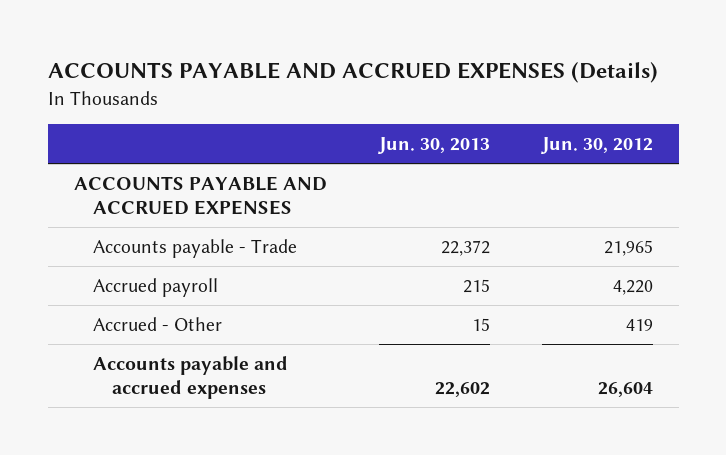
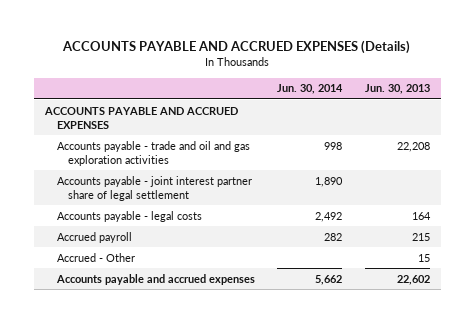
[540,137,653,155] Jun. 30, 2012 -> none
none -> [277,84,344,95] Jun. 30, 2014
[92,238,297,258] Accounts payable - Trade -> [56,140,250,166] Accounts payable - trade and oil and gas exploration activities
[440,239,490,256] 22,372 -> [396,141,430,152] 22,208
none -> [56,175,252,201] Accounts payable - joint interest partner share of legal settlement
none -> [56,210,202,222] Accounts payable - legal costs

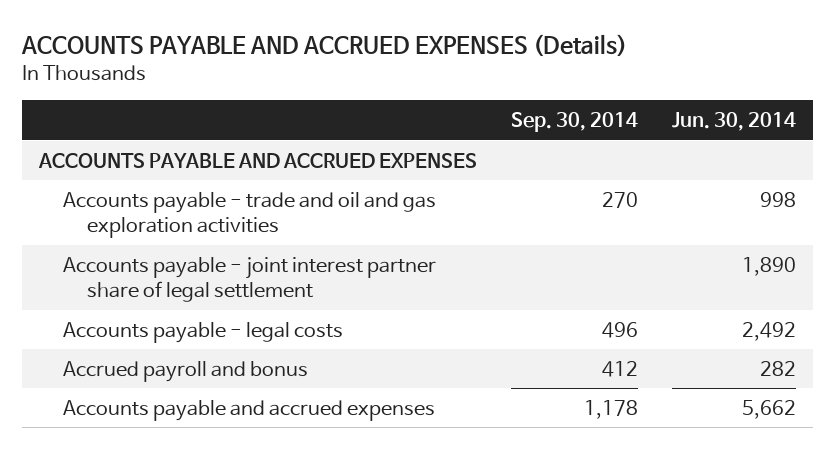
[364,84,430,95] Jun. 30, 2013 -> none
none -> [510,112,638,133] Sep. 30, 2014
[56,252,135,262] Accrued - Other -> none
[56,231,132,243] Accrued payroll -> [63,360,309,382] Accrued payroll and bonus

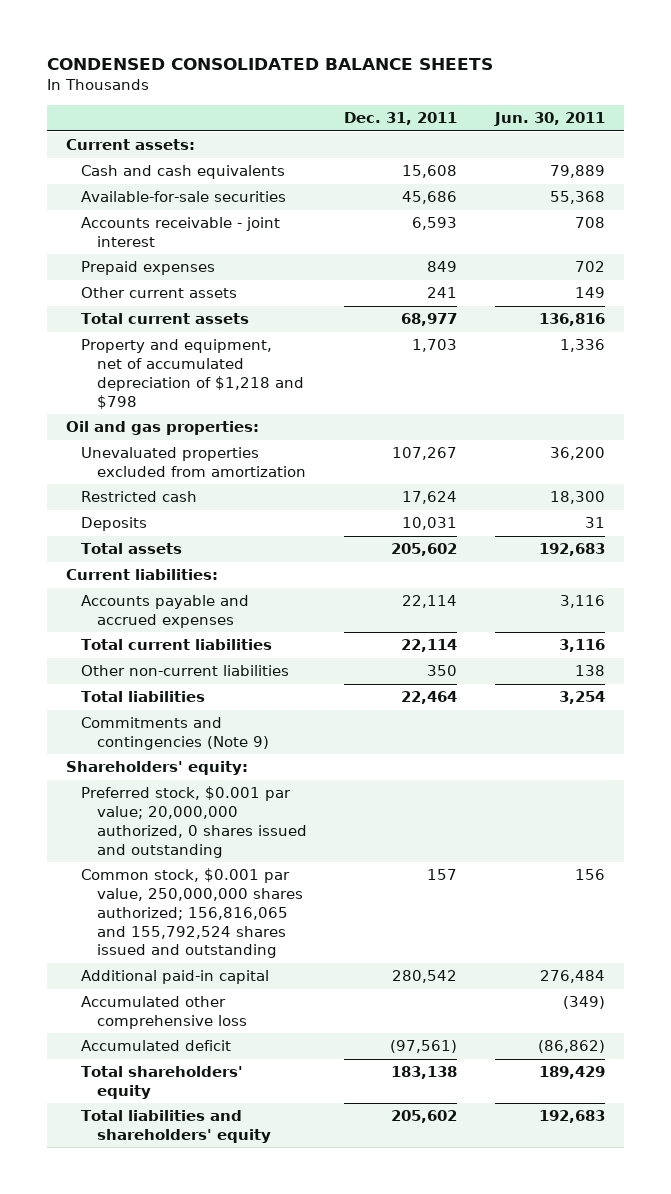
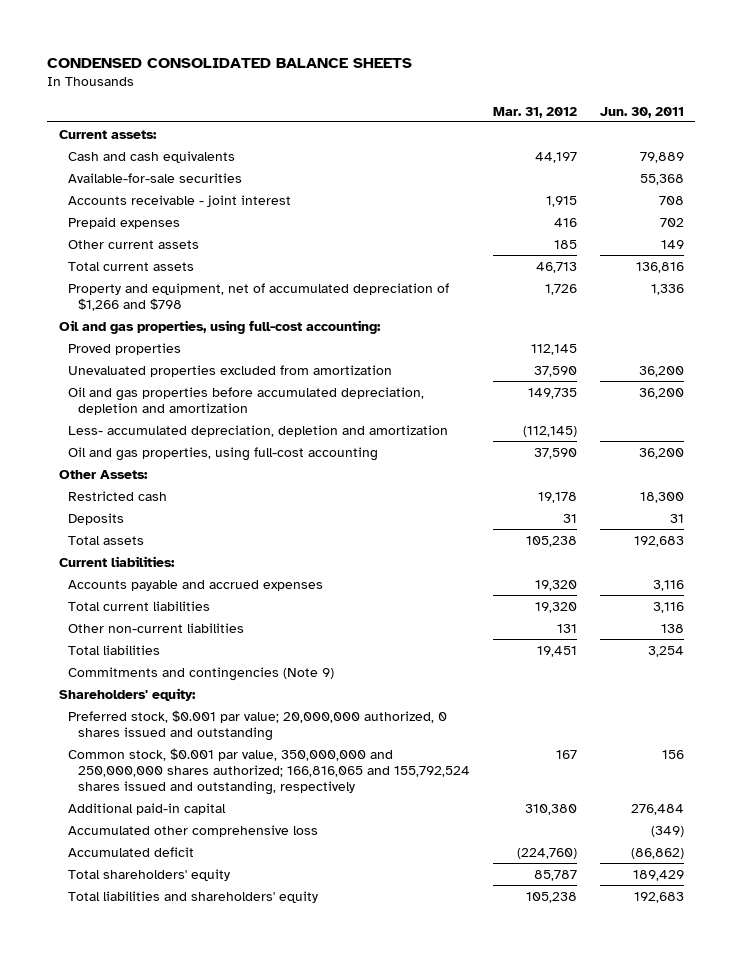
[344,112,458,126] Dec. 31, 2011 -> none
none -> [492,106,577,118] Mar. 31, 2012
[81,339,304,409] Property and equipment, net of accumulated depreciation of $1,218 and $798 -> [68,282,450,311] Property and equipment, net of accumulated depreciation of $1,266 and $798
[65,421,259,436] Oil and gas properties: -> [58,319,381,334] Oil and gas properties, using full-cost accounting:
none -> [68,342,182,355] Proved properties
none -> [68,386,425,415] Oil and gas properties before accumulated depreciation, depletion and amortization
none -> [68,424,449,437] Less- accumulated depreciation, depletion and amortization
none -> [68,446,379,461] Oil and gas properties, using full-cost accounting
none -> [58,469,148,479] Other Assets:
[81,868,303,959] Common stock, $0.001 par value, 250,000,000 shares authorized; 156,816,065 and 155,792,524 shares issued and outstanding -> [68,747,471,795] Common stock, $0.001 par value, 350,000,000 and 250,000,000 shares authorized; 166,816,065 and 155,792,524 shares issued and outstanding, respectively

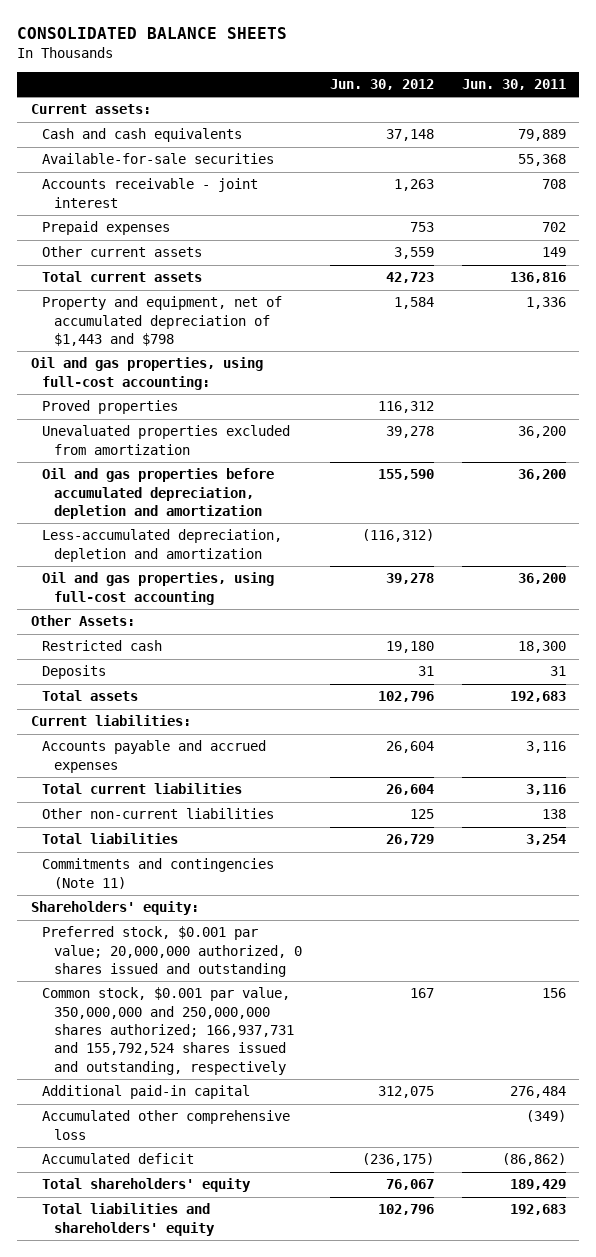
[47,58,413,69] CONDENSED CONSOLIDATED BALANCE SHEETS -> [16,26,287,39] CONSOLIDATED BALANCE SHEETS
[492,106,577,118] Mar. 31, 2012 -> none
none -> [329,79,434,91] Jun. 30, 2012
[68,282,450,311] Property and equipment, net of accumulated depreciation of $1,266 and $798 -> [42,296,283,347] Property and equipment, net of accumulated depreciation of $1,443 and $798
[68,424,449,437] Less- accumulated depreciation, depletion and amortization -> [42,529,283,562] Less-accumulated depreciation, depletion and amortization
[68,666,335,681] Commitments and contingencies (Note 9) -> [42,858,275,889] Commitments and contingencies (Note 11)
[68,747,471,795] Common stock, $0.001 par value, 350,000,000 and 250,000,000 shares authorized; 166,816,065 and 155,792,524 shares issued and outstanding, respectively -> [42,987,295,1075] Common stock, $0.001 par value, 350,000,000 and 250,000,000 shares authorized; 166,937,731 and 155,792,524 shares issued and outstanding, respectively

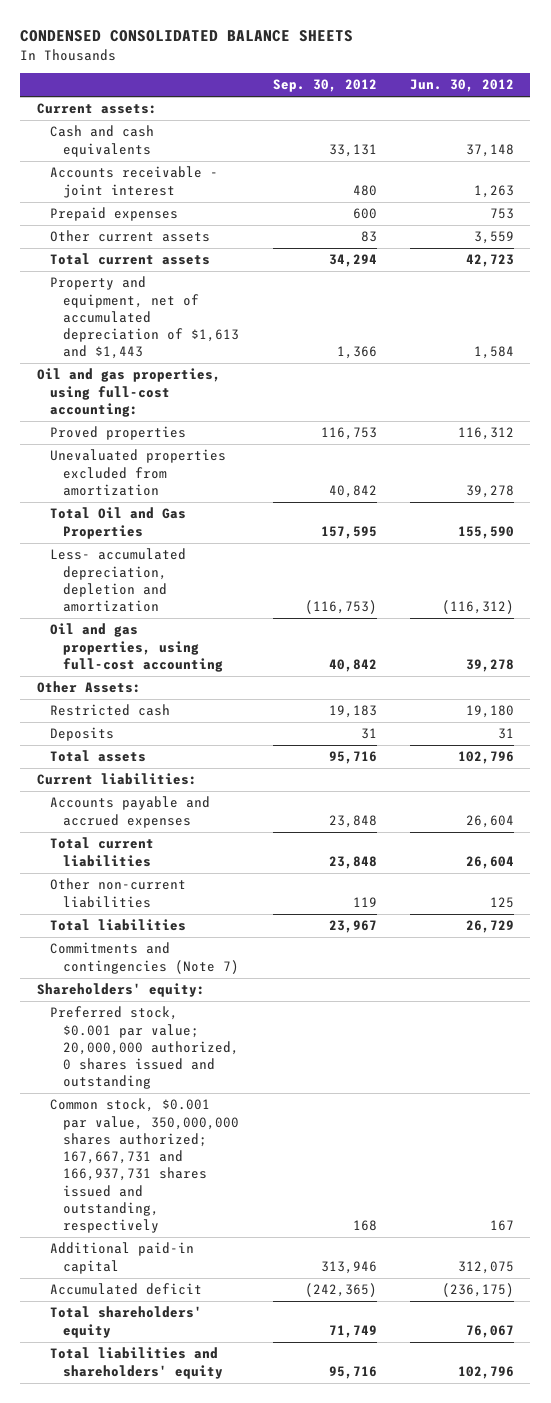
[16,26,287,39] CONSOLIDATED BALANCE SHEETS -> [20,30,354,43] CONDENSED CONSOLIDATED BALANCE SHEETS
[461,79,566,91] Jun. 30, 2011 -> none
none -> [272,79,377,93] Sep. 30, 2012
[42,153,275,165] Available-for-sale securities -> none
[42,296,283,347] Property and equipment, net of accumulated depreciation of $1,443 and $798 -> [50,276,240,360] Property and equipment, net of accumulated depreciation of $1,613 and $1,443
[42,468,275,520] Oil and gas properties before accumulated depreciation, depletion and amortization -> [50,507,187,539] Total Oil and Gas Properties
[42,529,283,562] Less-accumulated depreciation, depletion and amortization -> [50,548,187,613] Less- accumulated depreciation, depletion and amortization
[42,858,275,889] Commitments and contingencies (Note 11) -> [50,942,240,974] Commitments and contingencies (Note 7)
[42,987,295,1075] Common stock, $0.001 par value, 350,000,000 and 250,000,000 shares authorized; 166,937,731 and 155,792,524 shares issued and outstanding, respectively -> [50,1098,240,1234] Common stock, $0.001 par value, 350,000,000 shares authorized; 167,667,731 and 166,937,731 shares issued and outstanding, respectively
[42,1110,291,1140] Accumulated other comprehensive loss -> none

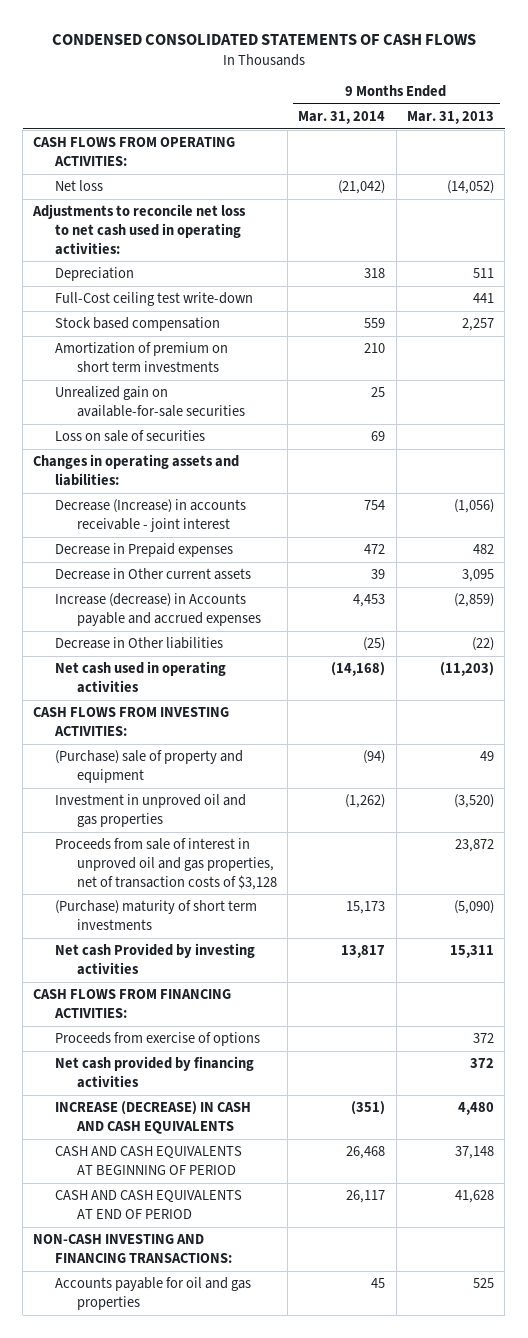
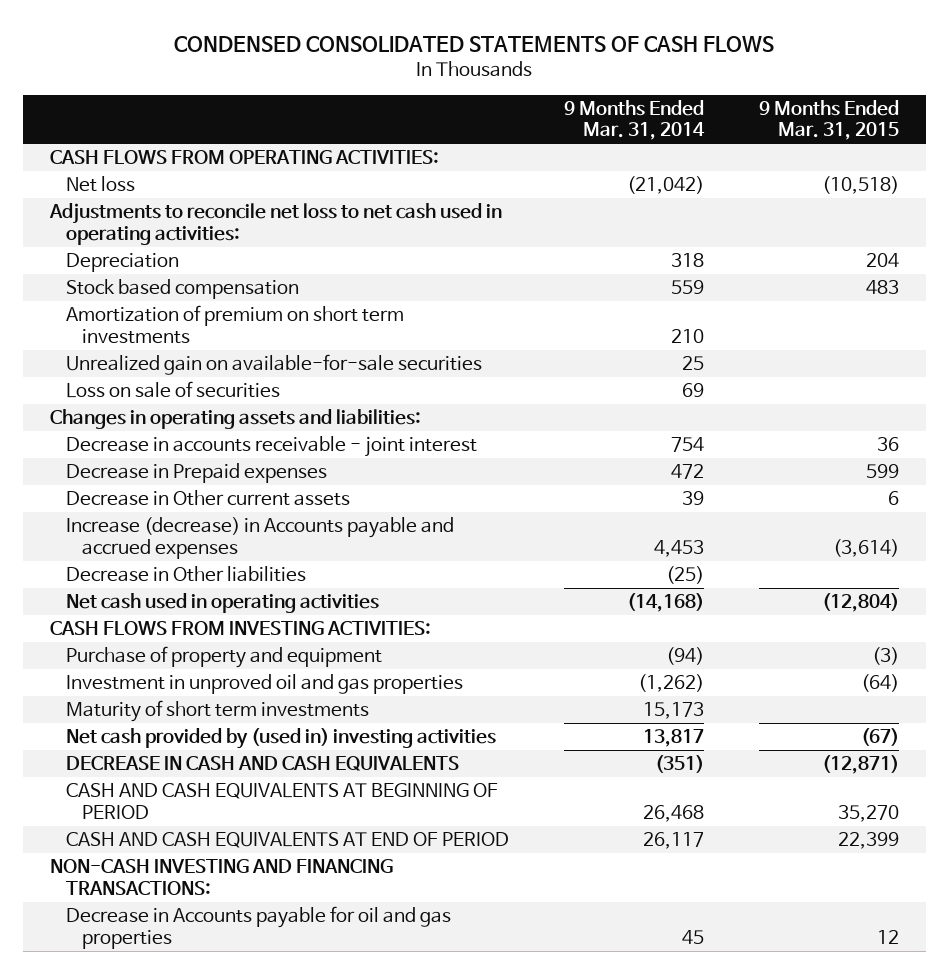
[407,111,495,125] Mar. 31, 2013 -> none
none -> [758,99,899,141] 9 Months Ended Mar. 31, 2015
[55,292,254,307] Full-Cost ceiling test write-down -> none
[55,499,247,532] Decrease (Increase) in accounts receivable - joint interest -> [65,436,477,458] Decrease in accounts receivable - joint interest
[55,750,244,783] (Purchase) sale of property and equipment -> [65,646,382,669] Purchase of property and equipment
[55,838,277,890] Proceeds from sale of interest in unproved oil and gas properties, net of transaction costs of $3,128 -> none
[33,989,232,1018] CASH FLOWS FROM FINANCING ACTIVITIES: -> none
[55,1032,261,1047] Proceeds from exercise of options -> none
[55,1056,255,1088] Net cash provided by financing activities -> none
[55,900,258,930] (Purchase) maturity of short term investments -> [65,700,369,723] Maturity of short term investments
[55,943,256,975] Net cash Provided by investing activities -> [65,728,496,750] Net cash provided by (used in) investing activities
[55,1101,252,1134] INCREASE (DECREASE) IN CASH AND CASH EQUIVALENTS -> [65,756,459,772] DECREASE IN CASH AND CASH EQUIVALENTS
[55,1277,252,1310] Accounts payable for oil and gas properties -> [65,906,451,949] Decrease in Accounts payable for oil and gas properties

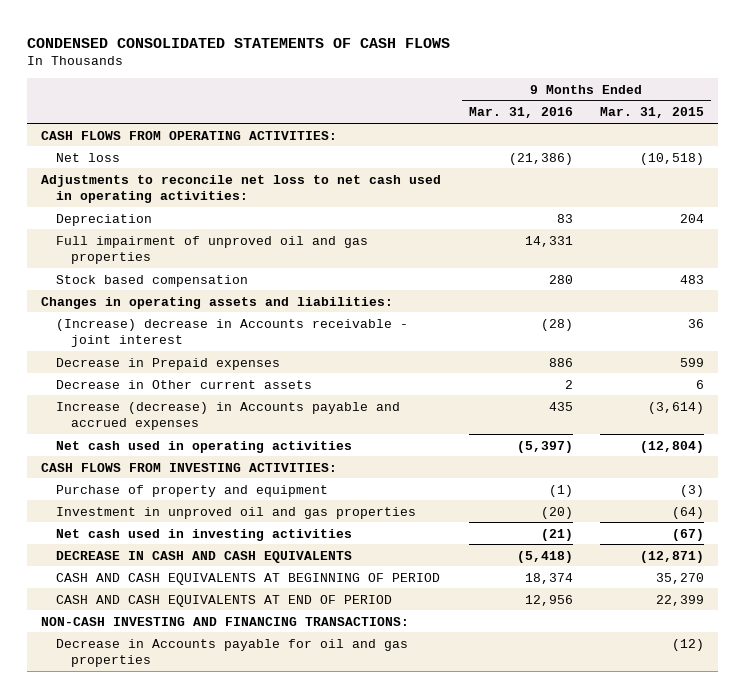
[563,99,705,141] 9 Months Ended Mar. 31, 2014 -> none
none -> [468,107,573,119] Mar. 31, 2016
none -> [56,235,369,264] Full impairment of unproved oil and gas properties
[65,305,404,344] Amortization of premium on short term investments -> none
[65,354,482,376] Unrealized gain on available-for-sale securities -> none
[65,381,280,399] Loss on sale of securities -> none
[65,436,477,458] Decrease in accounts receivable - joint interest -> [56,318,409,347] (Increase) decrease in Accounts receivable - joint interest
[65,566,306,583] Decrease in Other liabilities -> none
[65,700,369,723] Maturity of short term investments -> none
[65,728,496,750] Net cash provided by (used in) investing activities -> [56,528,353,541] Net cash used in investing activities
[876,929,899,944] 12 -> [671,638,704,651] (12)

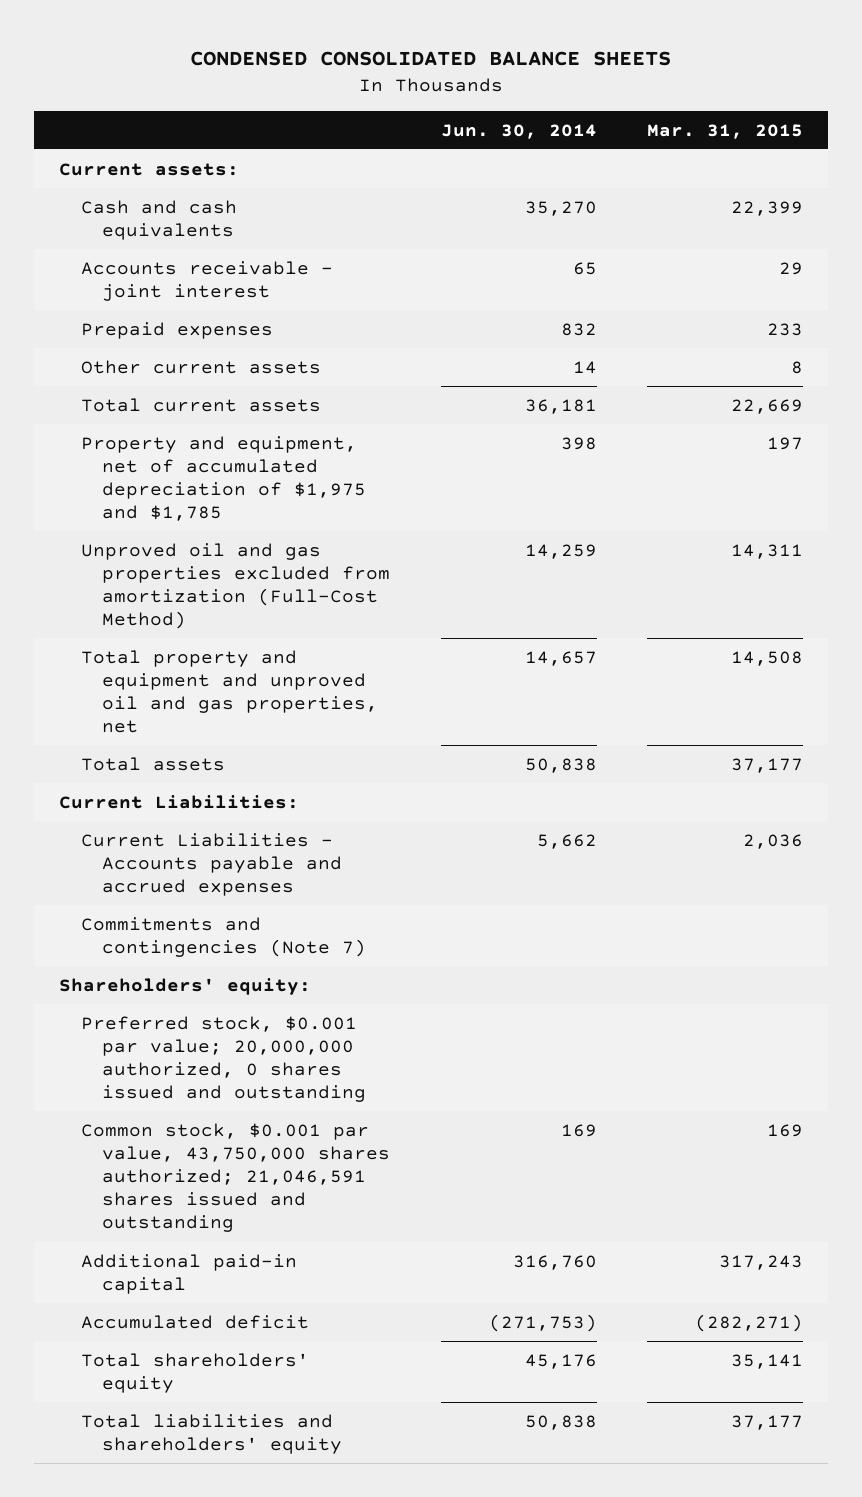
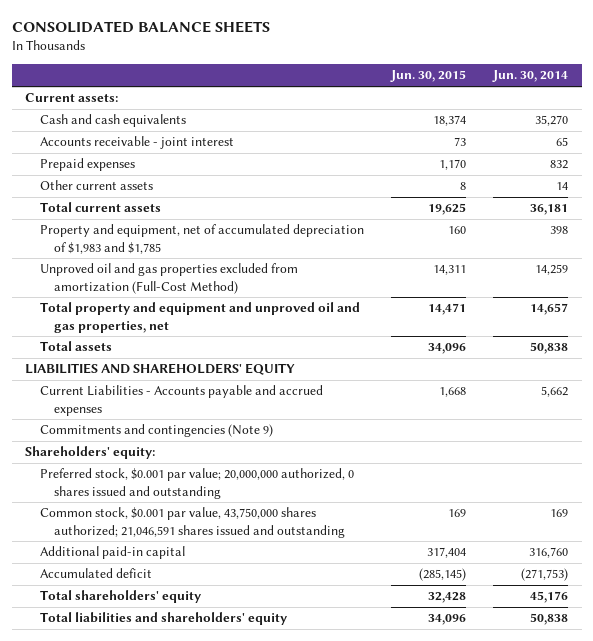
[190,50,672,66] CONDENSED CONSOLIDATED BALANCE SHEETS -> [11,21,270,34] CONSOLIDATED BALANCE SHEETS
[647,123,804,139] Mar. 31, 2015 -> none
none -> [389,70,466,83] Jun. 30, 2015
[80,435,367,522] Property and equipment, net of accumulated depreciation of $1,975 and $1,785 -> [39,224,364,254] Property and equipment, net of accumulated depreciation of $1,983 and $1,785
[59,794,300,809] Current Liabilities: -> none
none -> [25,363,296,376] LIABILITIES AND SHAREHOLDERS' EQUITY
[80,916,367,957] Commitments and contingencies (Note 7) -> [39,424,273,438] Commitments and contingencies (Note 9)

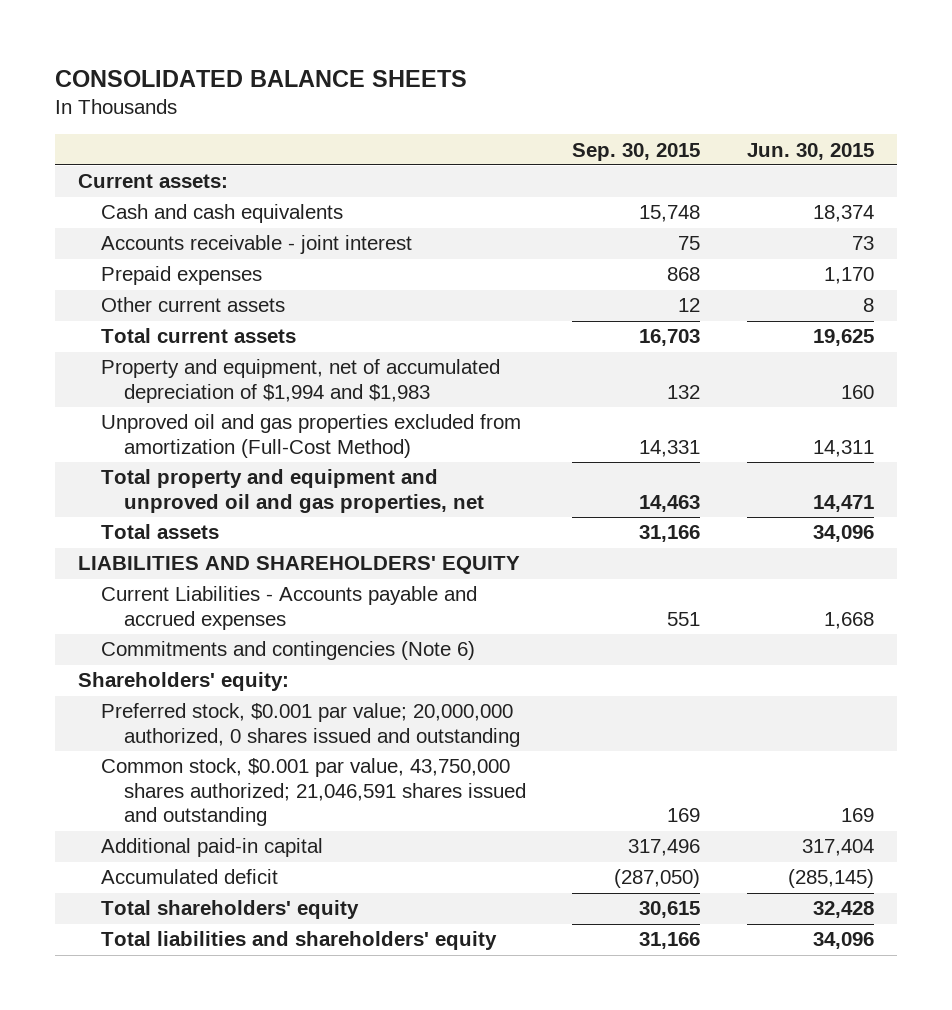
[491,70,568,83] Jun. 30, 2014 -> none
none -> [572,142,701,161] Sep. 30, 2015
[39,224,364,254] Property and equipment, net of accumulated depreciation of $1,983 and $1,785 -> [101,359,501,403] Property and equipment, net of accumulated depreciation of $1,994 and $1,983
[39,424,273,438] Commitments and contingencies (Note 9) -> [101,641,476,661] Commitments and contingencies (Note 6)

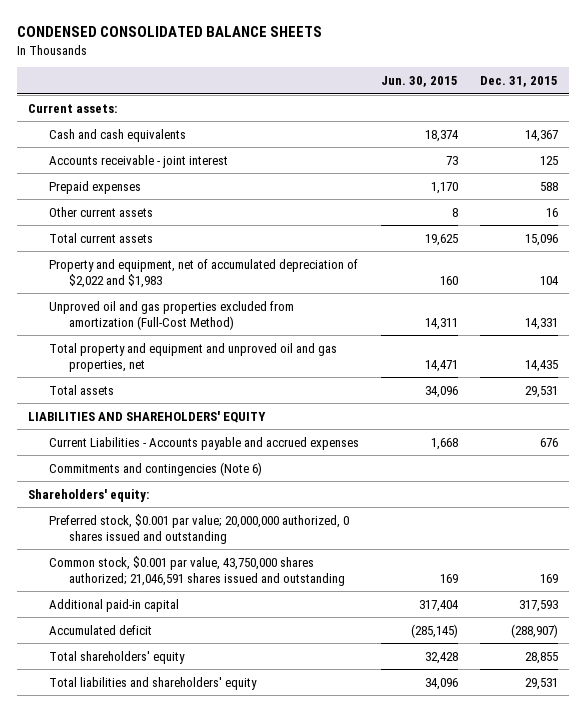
[54,69,467,87] CONSOLIDATED BALANCE SHEETS -> [17,26,323,38] CONDENSED CONSOLIDATED BALANCE SHEETS
[572,142,701,161] Sep. 30, 2015 -> none
none -> [479,76,558,88] Dec. 31, 2015
[101,359,501,403] Property and equipment, net of accumulated depreciation of $1,994 and $1,983 -> [48,258,358,288] Property and equipment, net of accumulated depreciation of $2,022 and $1,983

